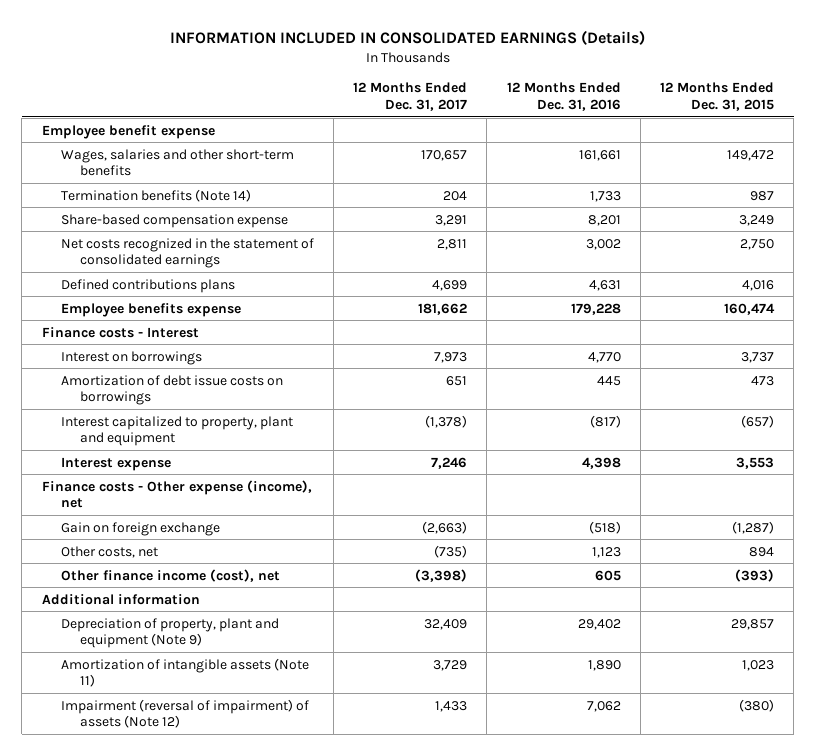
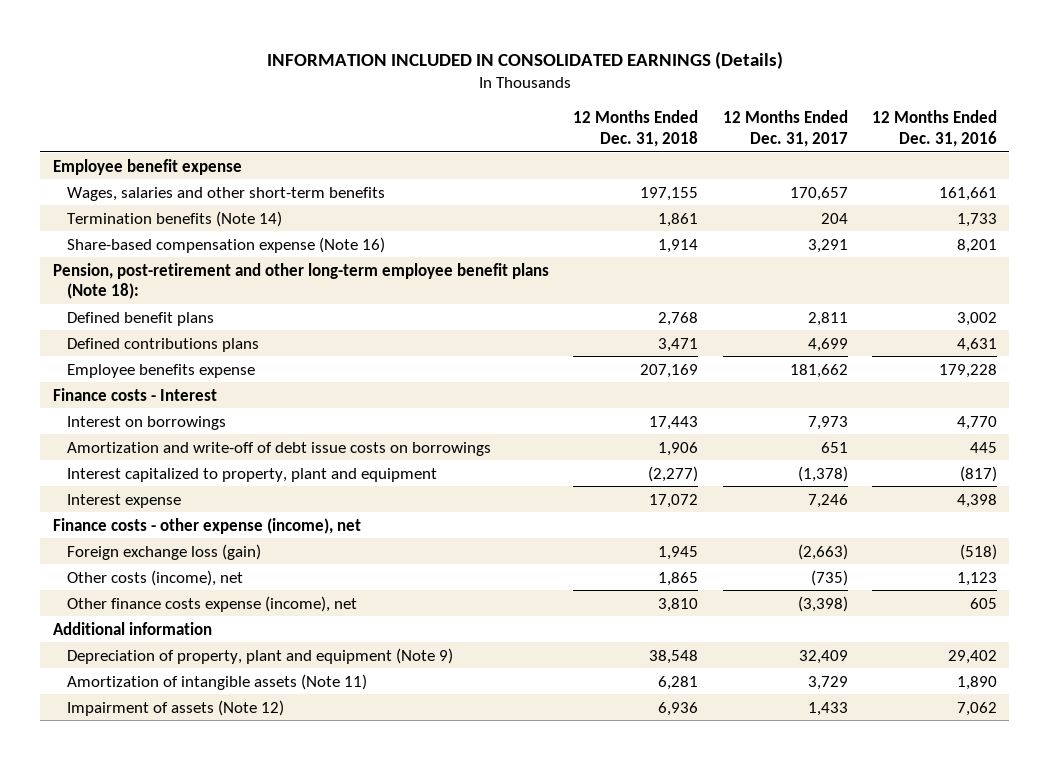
[659,82,774,111] 12 Months Ended Dec. 31, 2015 -> none
none -> [573,110,699,148] 12 Months Ended Dec. 31, 2018
[60,213,288,228] Share-based compensation expense -> [66,236,385,253] Share-based compensation expense (Note 16)
none -> [52,262,549,300] Pension, post-retirement and other long-term employee benefit plans (Note 18):
[60,237,314,269] Net costs recognized in the statement of consolidated earnings -> [66,311,214,326] Defined benefit plans
[60,374,283,406] Amortization of debt issue costs on borrowings -> [66,441,491,456] Amortization and write-off of debt issue costs on borrowings
[41,479,312,509] Finance costs - Other expense (income), net -> [52,517,361,534] Finance costs - other expense (income), net
[60,521,220,536] Gain on foreign exchange -> [66,543,261,560] Foreign exchange loss (gain)
[60,545,158,558] Other costs, net -> [66,569,243,586] Other costs (income), net
[60,568,280,582] Other finance income (cost), net -> [66,595,357,612] Other finance costs expense (income), net
[60,698,309,729] Impairment (reversal of impairment) of assets (Note 12) -> [66,699,284,716] Impairment of assets (Note 12)

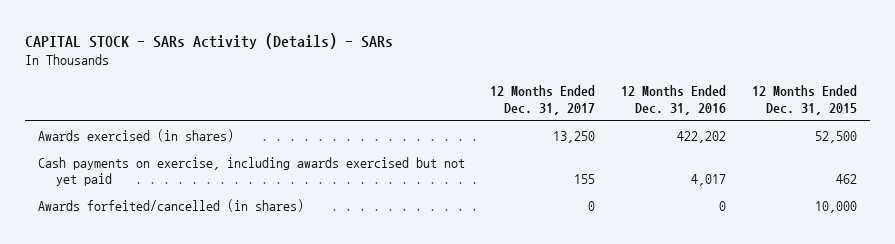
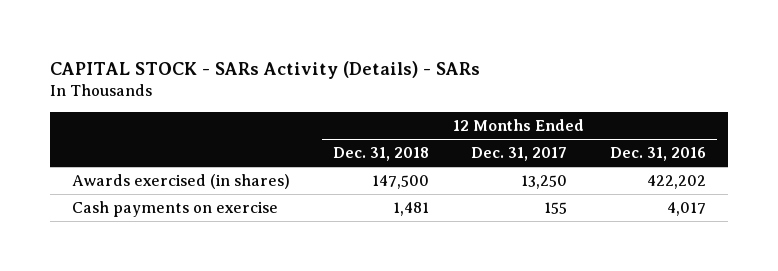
[752,85,858,115] 12 Months Ended Dec. 31, 2015 -> none
none -> [332,147,429,162] Dec. 31, 2018
[37,198,304,212] Awards forfeited/cancelled (in shares) -> none
[37,156,465,186] Cash payments on exercise, including awards exercised but not yet paid -> [71,201,278,218] Cash payments on exercise

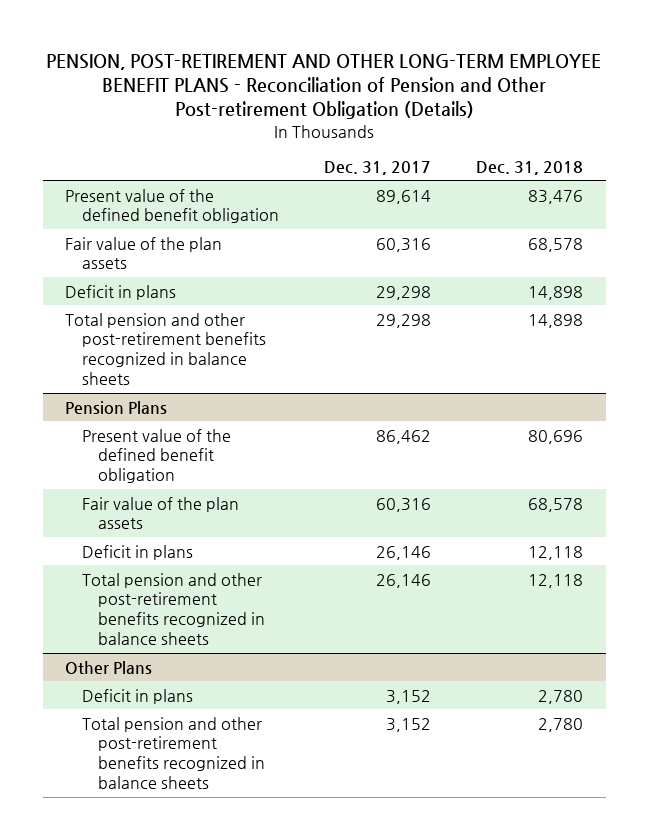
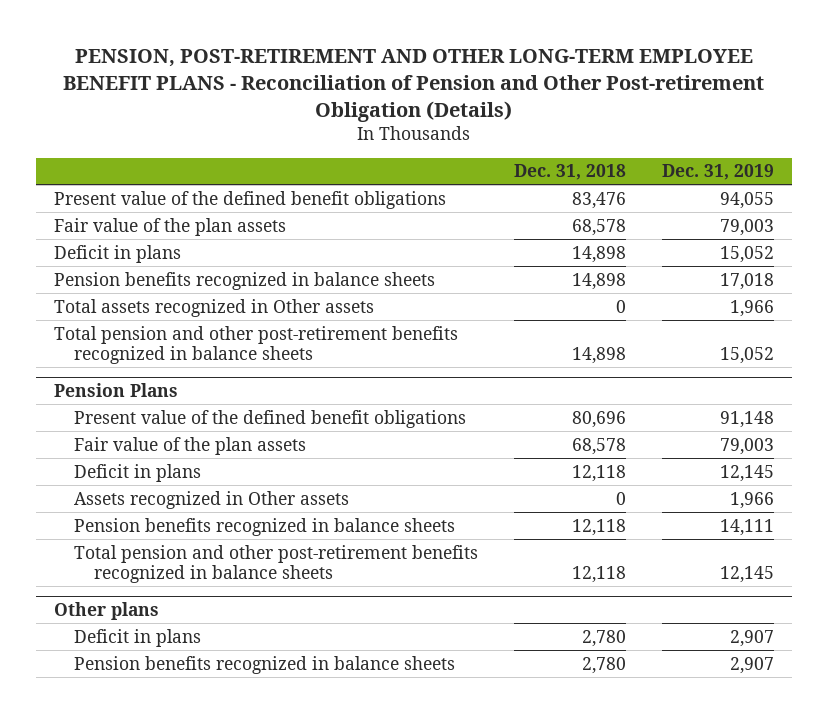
[324,160,432,175] Dec. 31, 2017 -> none
none -> [662,164,775,181] Dec. 31, 2019
[65,188,279,224] Present value of the defined benefit obligation -> [54,190,447,209] Present value of the defined benefit obligations
none -> [54,271,436,290] Pension benefits recognized in balance sheets
none -> [54,298,375,317] Total assets recognized in Other assets
[81,428,231,484] Present value of the defined benefit obligation -> [74,409,467,428] Present value of the defined benefit obligations
none -> [74,490,350,509] Assets recognized in Other assets
none -> [74,517,456,536] Pension benefits recognized in balance sheets
[65,660,153,674] Other Plans -> [54,601,160,620] Other plans
[81,716,266,790] Total pension and other post-retirement benefits recognized in balance sheets -> [74,655,456,674] Pension benefits recognized in balance sheets

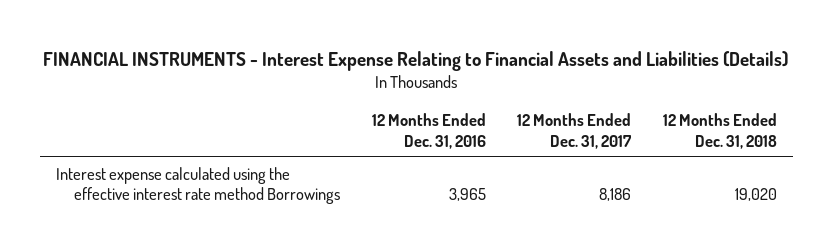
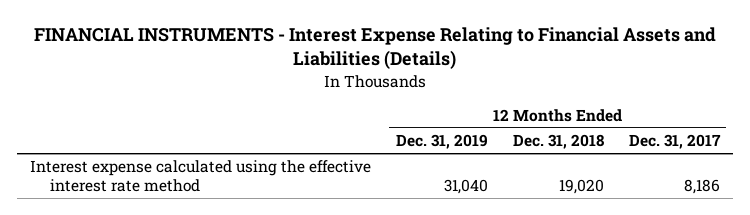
[371,113,486,149] 12 Months Ended Dec. 31, 2016 -> none
none -> [395,134,488,150] Dec. 31, 2019
[55,167,341,205] Interest expense calculated using the effective interest rate method Borrowings -> [29,160,371,193] Interest expense calculated using the effective interest rate method

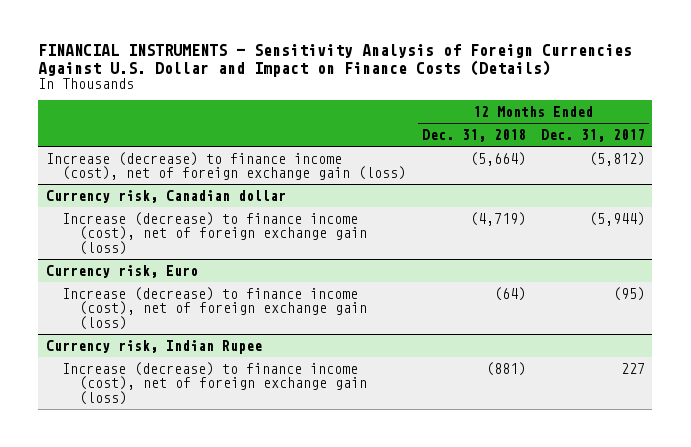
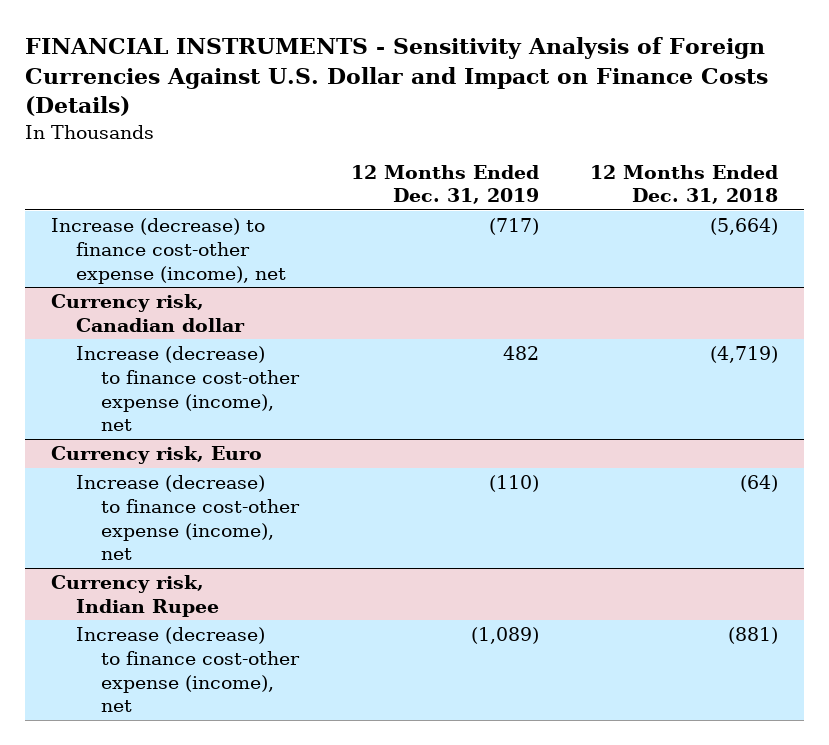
[540,128,645,142] Dec. 31, 2017 -> none
none -> [350,164,539,205] 12 Months Ended Dec. 31, 2019
[45,151,407,181] Increase (decrease) to finance income (cost), net of foreign exchange gain (loss) -> [50,218,286,284] Increase (decrease) to finance cost-other expense (income), net
[62,211,368,255] Increase (decrease) to finance income (cost), net of foreign exchange gain (loss) -> [75,346,301,432] Increase (decrease) to finance cost-other expense (income), net
[62,286,368,330] Increase (decrease) to finance income (cost), net of foreign exchange gain (loss) -> [75,475,301,561] Increase (decrease) to finance cost-other expense (income), net
[62,361,368,405] Increase (decrease) to finance income (cost), net of foreign exchange gain (loss) -> [75,627,301,713] Increase (decrease) to finance cost-other expense (income), net

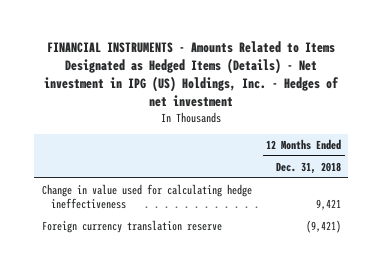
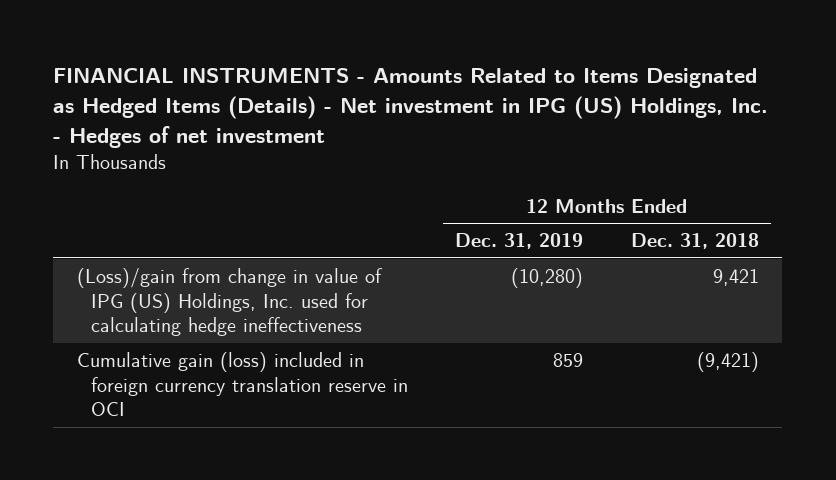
none -> [455,233,584,250] Dec. 31, 2019
[41,184,252,210] Change in value used for calculating hedge ineffectiveness -> [77,268,383,337] (Loss)/gain from change in value of IPG (US) Holdings, Inc. used for calculating hedge ineffectiveness
[41,220,222,234] Foreign currency translation reserve -> [77,352,408,417] Cumulative gain (loss) included in foreign currency translation reserve in OCI

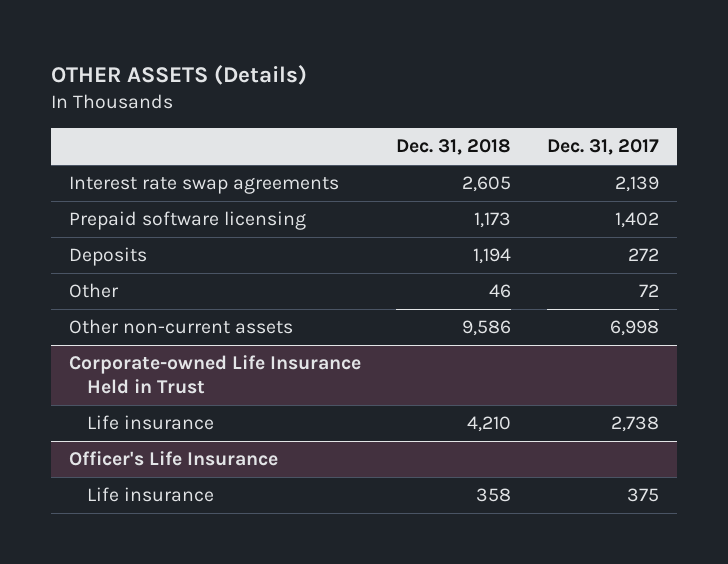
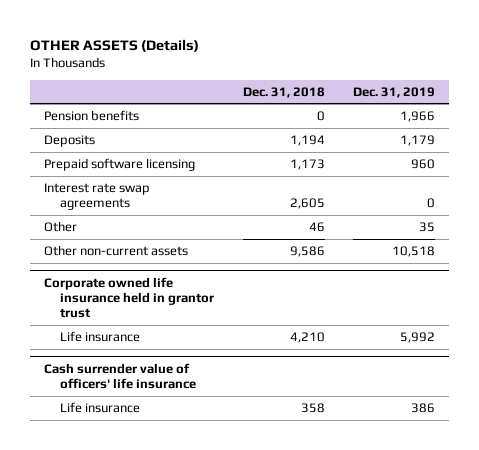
[546,139,659,156] Dec. 31, 2017 -> none
none -> [352,86,435,98] Dec. 31, 2019
none -> [43,110,139,122] Pension benefits
[68,211,306,231] Prepaid software licensing -> [43,158,195,172] Prepaid software licensing
[68,176,339,195] Interest rate swap agreements -> [43,183,150,211] Interest rate swap agreements
[68,355,361,394] Corporate-owned Life Insurance Held in Trust -> [43,276,215,319] Corporate owned life insurance held in grantor trust
[68,451,278,467] Officer's Life Insurance -> [43,362,197,389] Cash surrender value of officers' life insurance

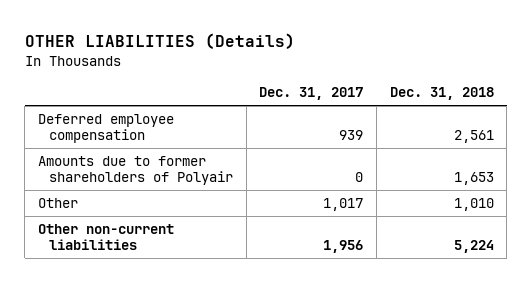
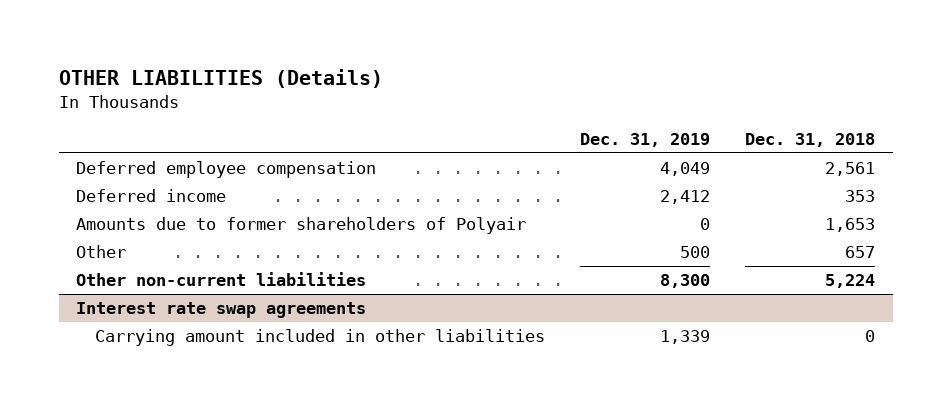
[259,87,364,101] Dec. 31, 2017 -> none
none -> [580,132,711,147] Dec. 31, 2019
none -> [76,189,227,203] Deferred income
[453,197,494,211] 1,010 -> [845,246,876,259] 657
none -> [76,302,367,319] Interest rate swap agreements
none -> [95,329,546,347] Carrying amount included in other liabilities

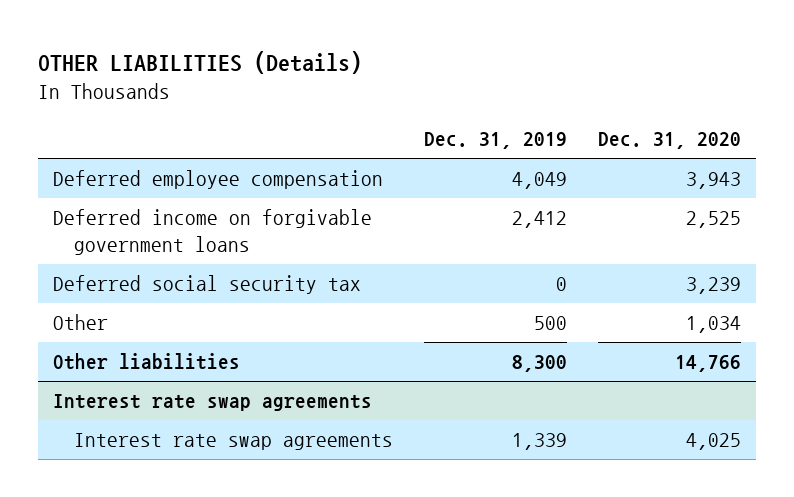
[745,132,876,147] Dec. 31, 2018 -> none
none -> [597,132,741,150] Dec. 31, 2020
[76,217,527,235] Amounts due to former shareholders of Polyair -> none
[76,189,227,203] Deferred income -> [52,209,372,255] Deferred income on forgivable government loans
none -> [52,275,361,295] Deferred social security tax
[76,272,367,287] Other non-current liabilities -> [52,353,240,371] Other liabilities
[95,329,546,347] Carrying amount included in other liabilities -> [74,433,394,451] Interest rate swap agreements

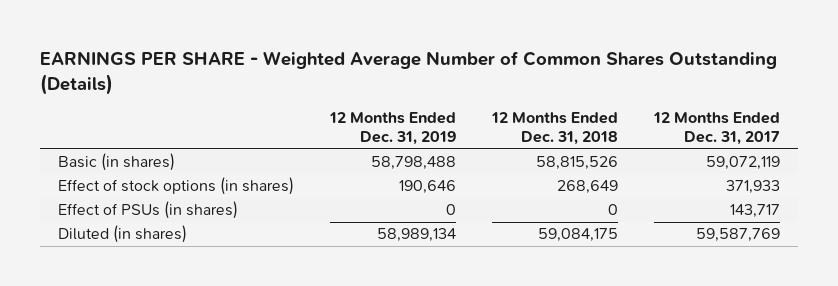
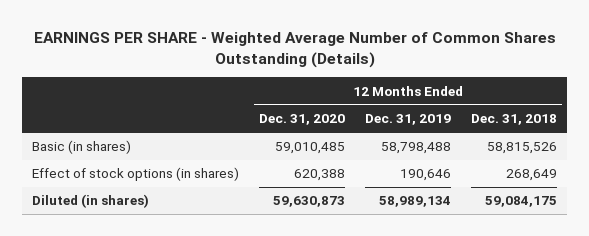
[653,112,781,146] 12 Months Ended Dec. 31, 2017 -> none
none -> [259,114,346,126] Dec. 31, 2020
[58,201,239,220] Effect of PSUs (in shares) -> none

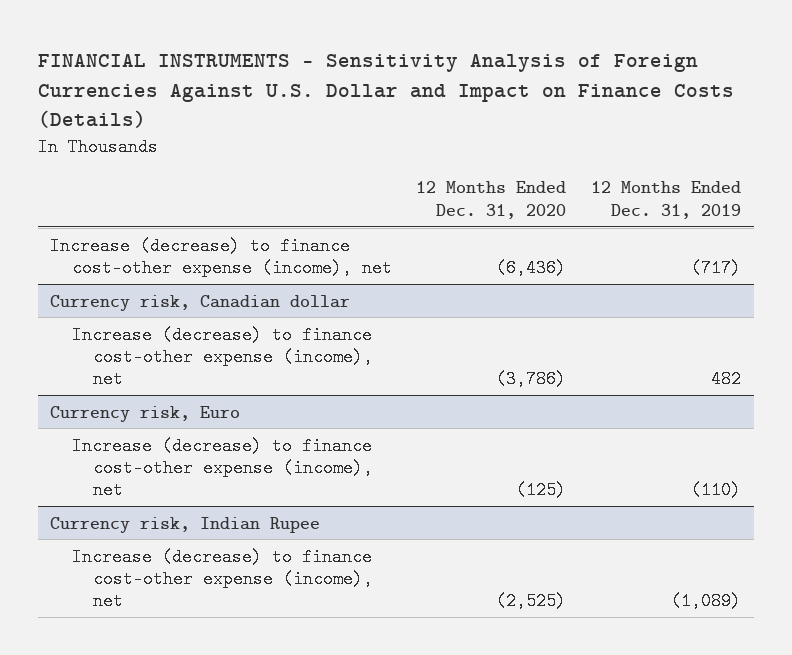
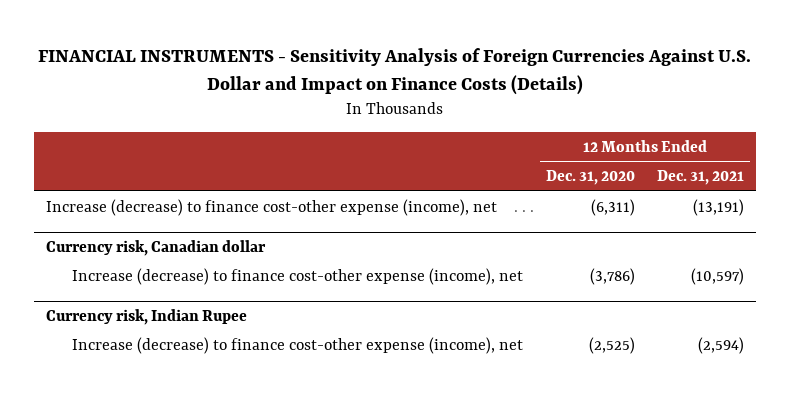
[591,181,742,219] 12 Months Ended Dec. 31, 2019 -> none
none -> [657,169,745,185] Dec. 31, 2021
[496,258,567,277] (6,436) -> [590,198,635,216] (6,311)
[50,405,241,422] Currency risk, Euro -> none
[71,436,373,499] Increase (decrease) to finance cost-other expense (income), net -> none

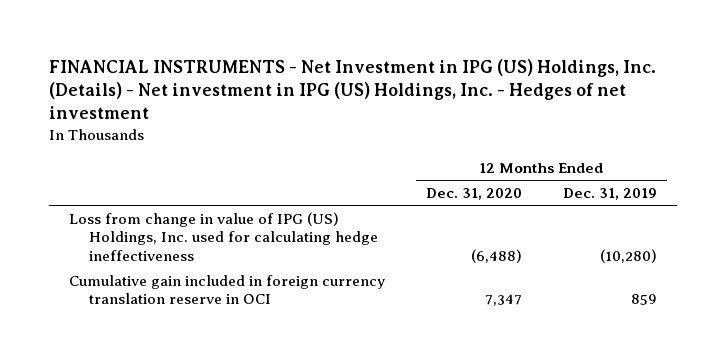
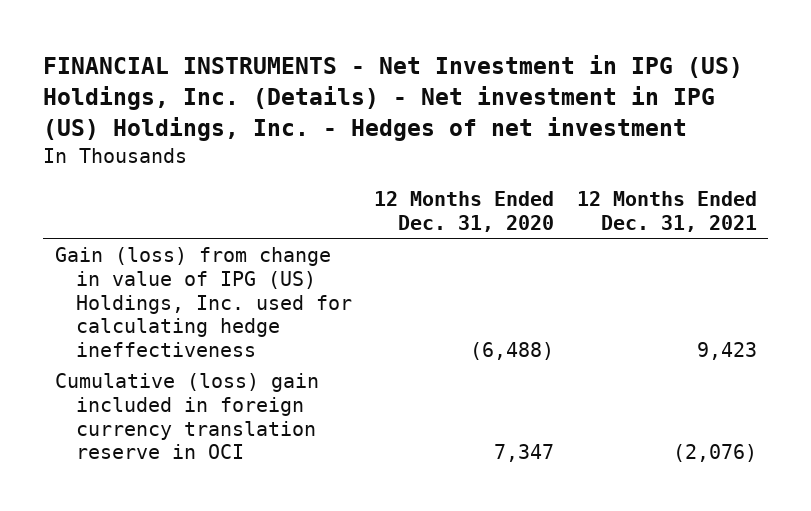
[562,187,657,200] Dec. 31, 2019 -> none
none -> [576,191,757,232] 12 Months Ended Dec. 31, 2021
[69,211,379,261] Loss from change in value of IPG (US) Holdings, Inc. used for calculating hedge ineffectiveness -> [54,246,352,358] Gain (loss) from change in value of IPG (US) Holdings, Inc. used for calculating hedge ineffectiveness
[69,274,386,305] Cumulative gain included in foreign currency translation reserve in OCI -> [54,372,319,460] Cumulative (loss) gain included in foreign currency translation reserve in OCI

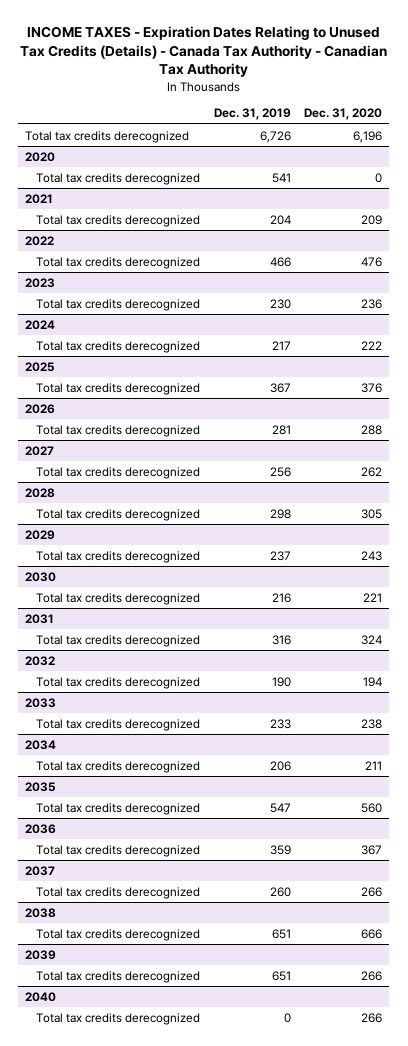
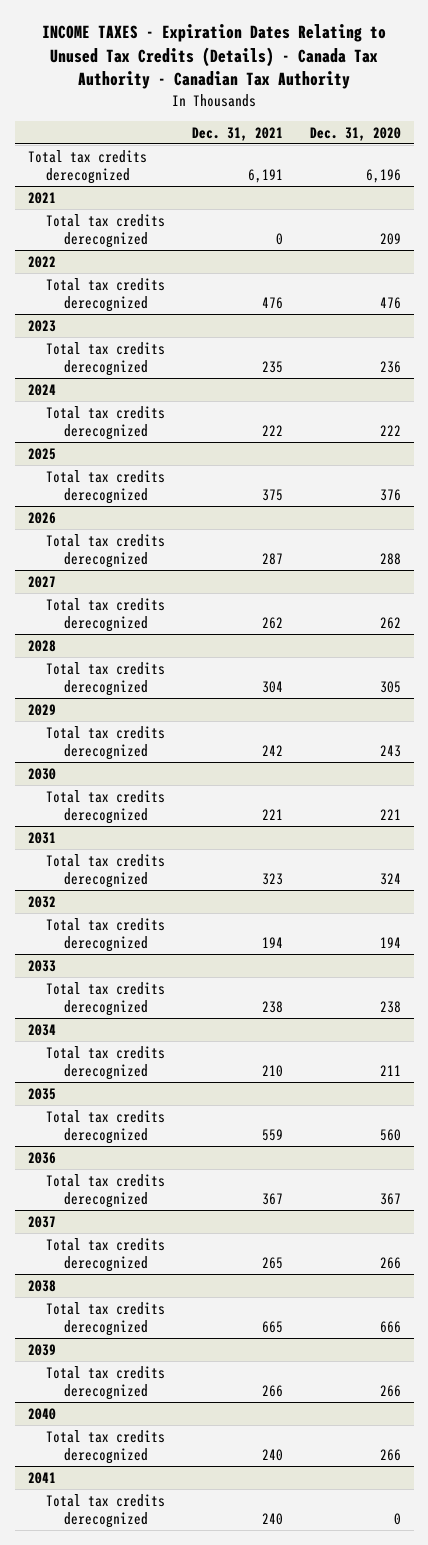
[213,108,291,121] Dec. 31, 2019 -> none
none -> [191,126,283,141] Dec. 31, 2021
[25,151,56,162] 2020 -> none
[36,172,201,185] Total tax credits derecognized -> none
none -> [27,1471,56,1484] 2041
none -> [46,1493,166,1529] Total tax credits derecognized

